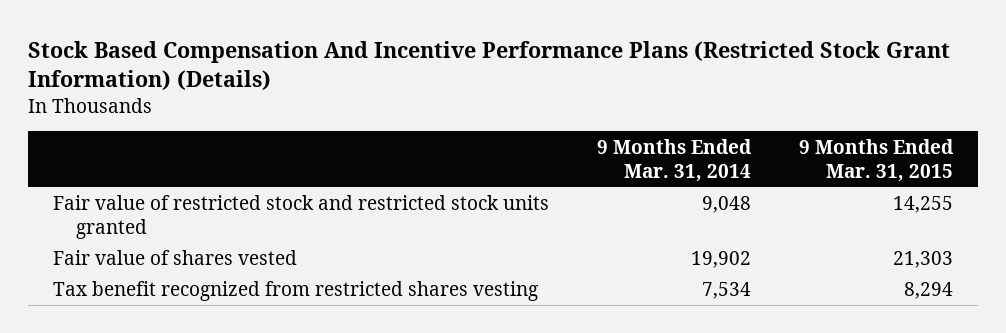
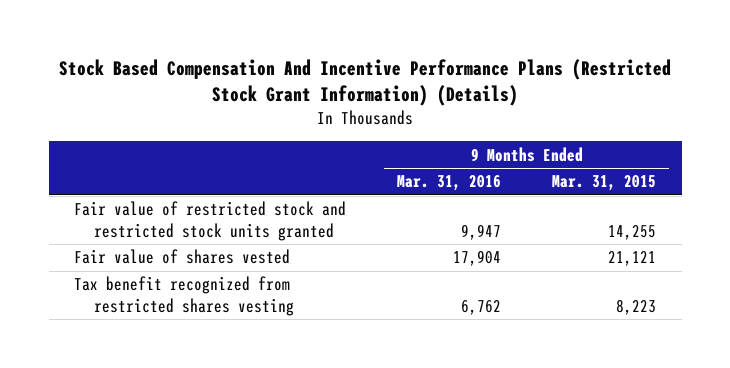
[596,138,752,182] 9 Months Ended Mar. 31, 2014 -> none
none -> [397,175,502,192] Mar. 31, 2016
[893,251,954,269] 21,303 -> [608,251,657,267] 21,121
[904,282,954,300] 8,294 -> [616,299,657,316] 8,223

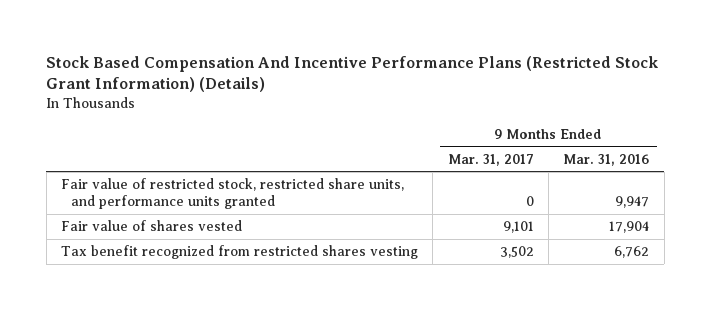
[552,175,657,192] Mar. 31, 2015 -> none
none -> [447,153,534,166] Mar. 31, 2017
[74,201,347,242] Fair value of restricted stock and restricted stock units granted -> [60,178,404,210] Fair value of restricted stock, restricted share units, and performance units granted

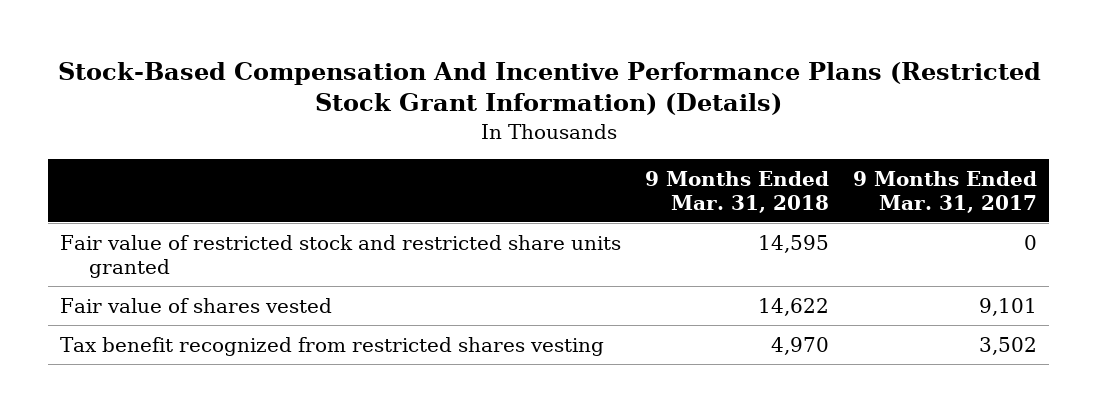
[46,55,659,93] Stock Based Compensation And Incentive Performance Plans (Restricted Stock Grant Information) (Details) -> [57,61,1041,116] Stock-Based Compensation And Incentive Performance Plans (Restricted Stock Grant Information) (Details)
[563,153,650,166] Mar. 31, 2016 -> none
none -> [645,170,830,213] 9 Months Ended Mar. 31, 2018
[60,178,404,210] Fair value of restricted stock, restricted share units, and performance units granted -> [60,234,622,279] Fair value of restricted stock and restricted share units granted

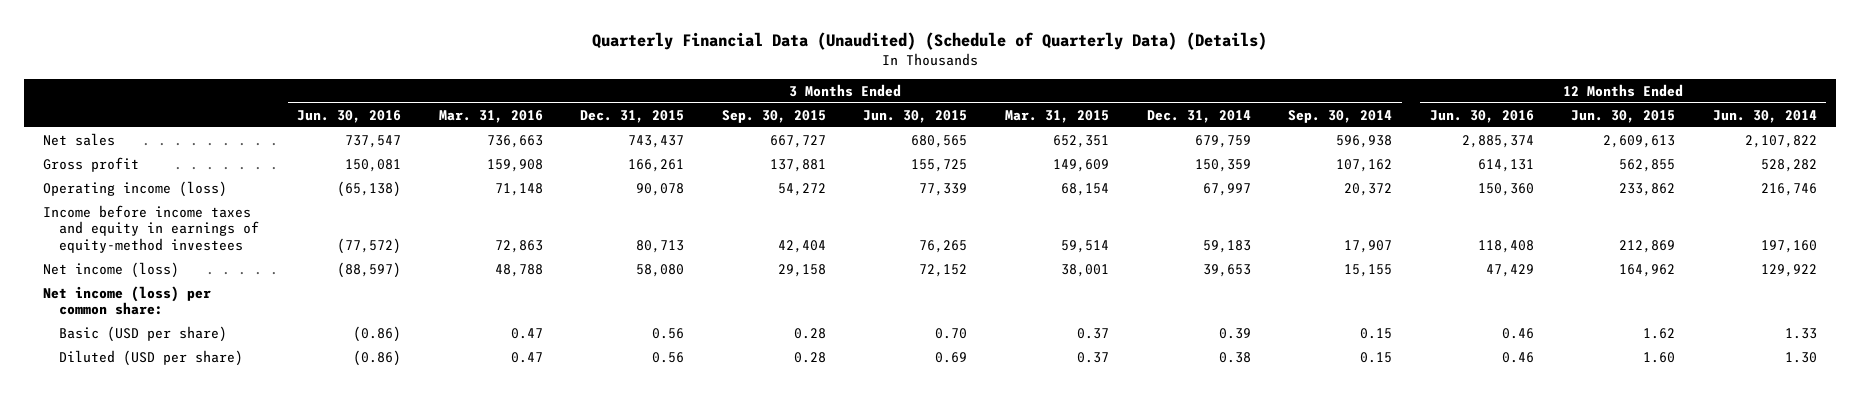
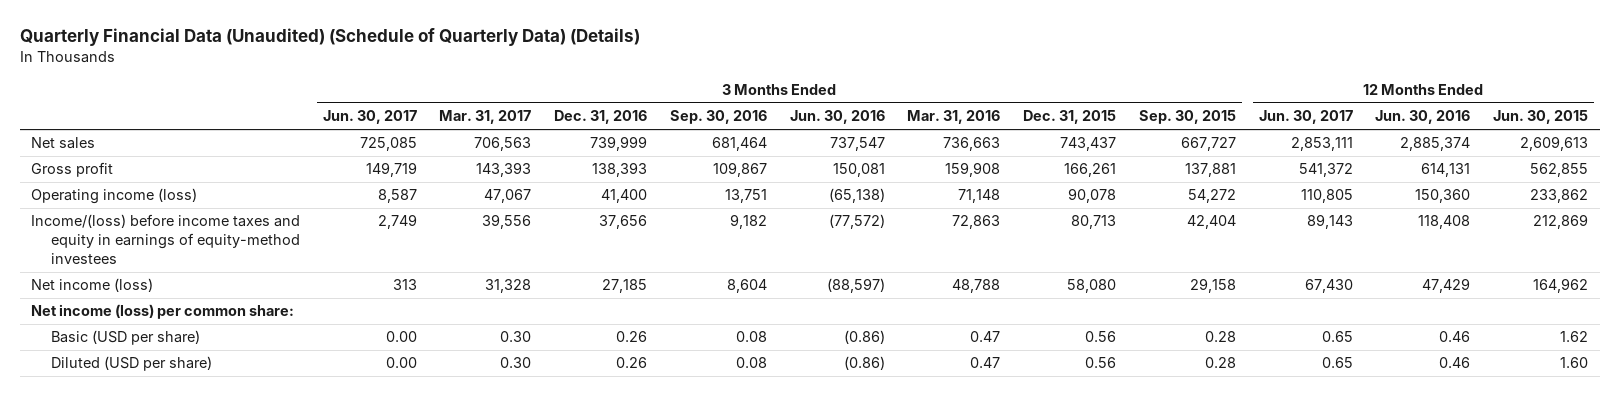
[863,109,968,123] Jun. 30, 2015 -> none
[1004,109,1109,123] Mar. 31, 2015 -> none
[1146,109,1251,123] Dec. 31, 2014 -> none
[1288,109,1393,123] Sep. 30, 2014 -> none
[1712,109,1817,123] Jun. 30, 2014 -> none
none -> [322,110,417,125] Jun. 30, 2017
none -> [439,110,532,125] Mar. 31, 2017
none -> [554,110,648,125] Dec. 31, 2016
none -> [669,110,767,125] Sep. 30, 2016
none -> [1258,110,1353,125] Jun. 30, 2017
[42,204,260,253] Income before income taxes and equity in earnings of equity-method investees -> [30,214,300,265] Income/(loss) before income taxes and equity in earnings of equity-method investees

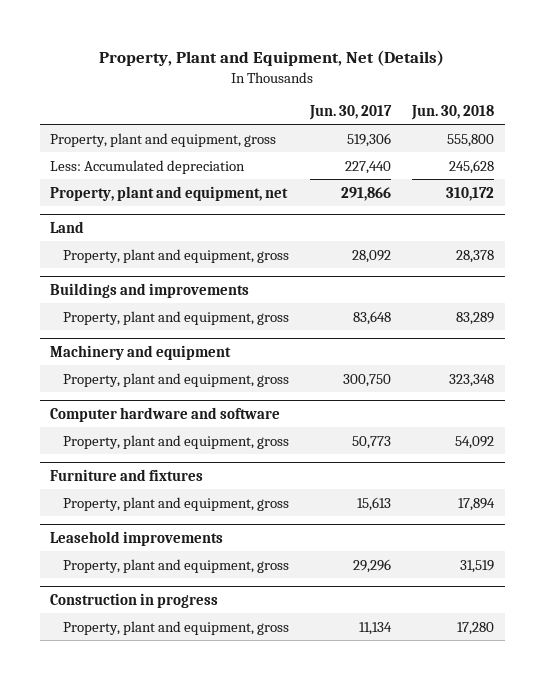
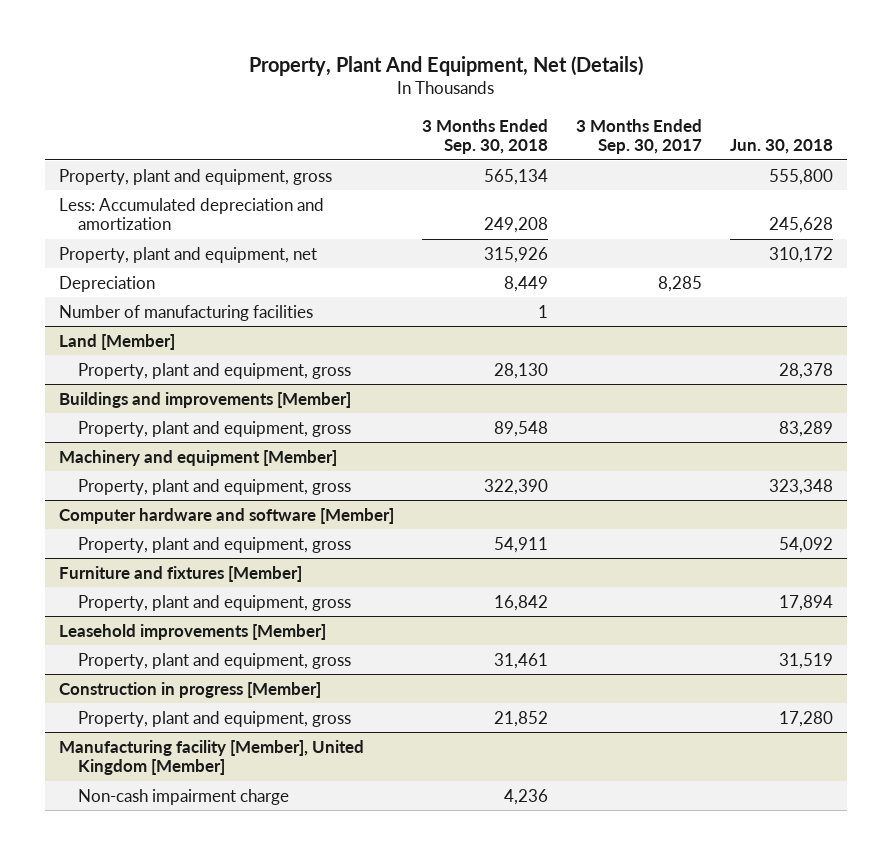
[99,49,445,66] Property, Plant and Equipment, Net (Details) -> [249,55,644,76] Property, Plant And Equipment, Net (Details)
[308,104,392,120] Jun. 30, 2017 -> none
none -> [422,118,549,155] 3 Months Ended Sep. 30, 2018
none -> [576,118,703,155] 3 Months Ended Sep. 30, 2017
[50,159,246,174] Less: Accumulated depreciation -> [59,197,325,231] Less: Accumulated depreciation and amortization
none -> [59,275,156,292] Depreciation
none -> [59,304,314,321] Number of manufacturing facilities
[50,221,85,234] Land -> [59,333,176,350] Land [Member]
[50,283,250,299] Buildings and improvements -> [59,391,352,408] Buildings and improvements [Member]
[50,345,232,361] Machinery and equipment -> [59,449,338,466] Machinery and equipment [Member]
[50,407,281,423] Computer hardware and software -> [59,507,395,524] Computer hardware and software [Member]
[50,469,204,482] Furniture and fixtures -> [59,565,303,582] Furniture and fixtures [Member]
[50,531,224,547] Leasehold improvements -> [59,623,327,640] Leasehold improvements [Member]
[50,593,219,609] Construction in progress -> [59,681,322,698] Construction in progress [Member]
none -> [59,739,365,776] Manufacturing facility [Member], United Kingdom [Member]
none -> [77,788,289,805] Non-cash impairment charge

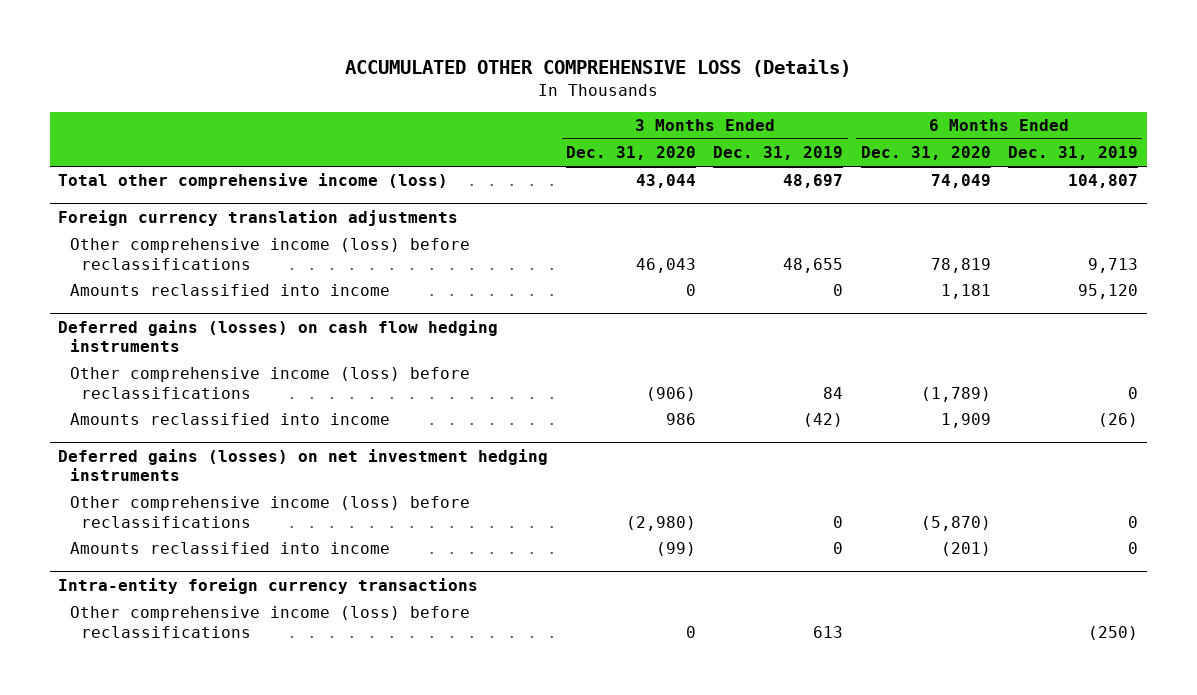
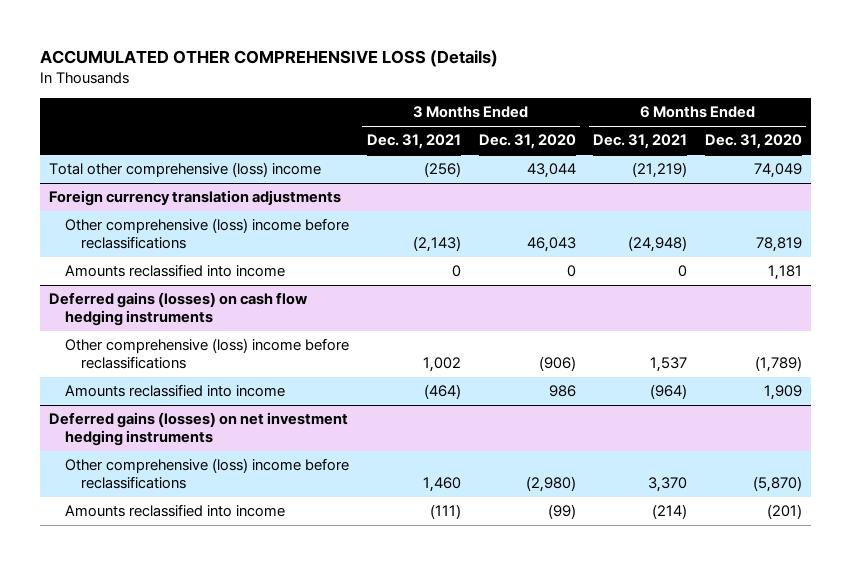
[713,146,844,161] Dec. 31, 2019 -> none
[1008,146,1139,161] Dec. 31, 2019 -> none
none -> [366,134,461,150] Dec. 31, 2021
none -> [593,134,688,150] Dec. 31, 2021
[58,173,449,190] Total other comprehensive income (loss) -> [49,162,322,178] Total other comprehensive (loss) income
[69,238,470,270] Other comprehensive income (loss) before reclassifications -> [65,218,350,249] Other comprehensive (loss) income before reclassifications
[69,367,470,399] Other comprehensive income (loss) before reclassifications -> [65,338,350,369] Other comprehensive (loss) income before reclassifications
[69,496,470,528] Other comprehensive income (loss) before reclassifications -> [65,458,350,489] Other comprehensive (loss) income before reclassifications
[58,578,479,595] Intra-entity foreign currency transactions -> none
[69,606,470,638] Other comprehensive income (loss) before reclassifications -> none

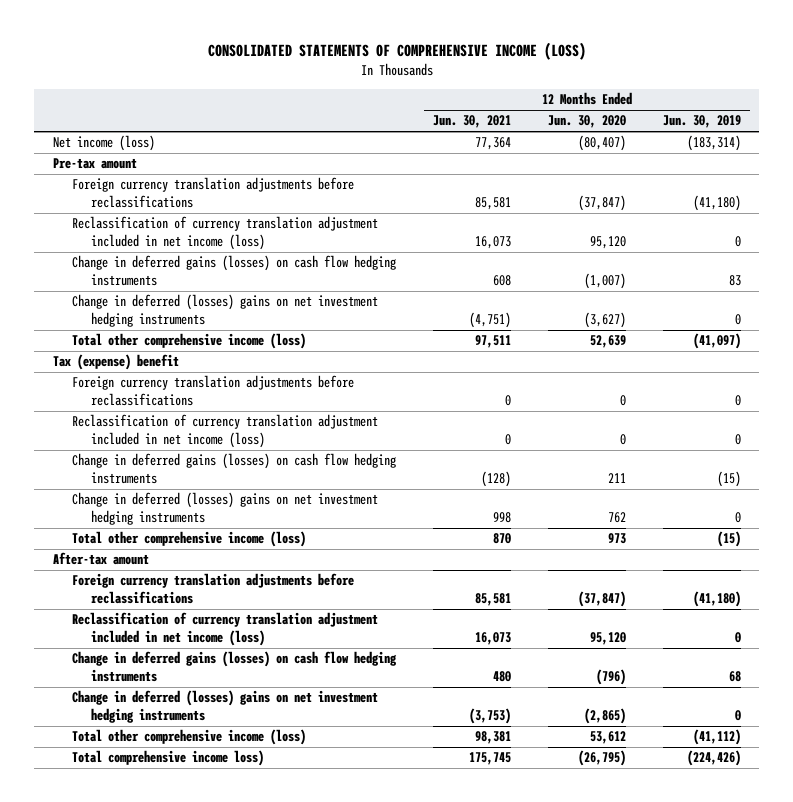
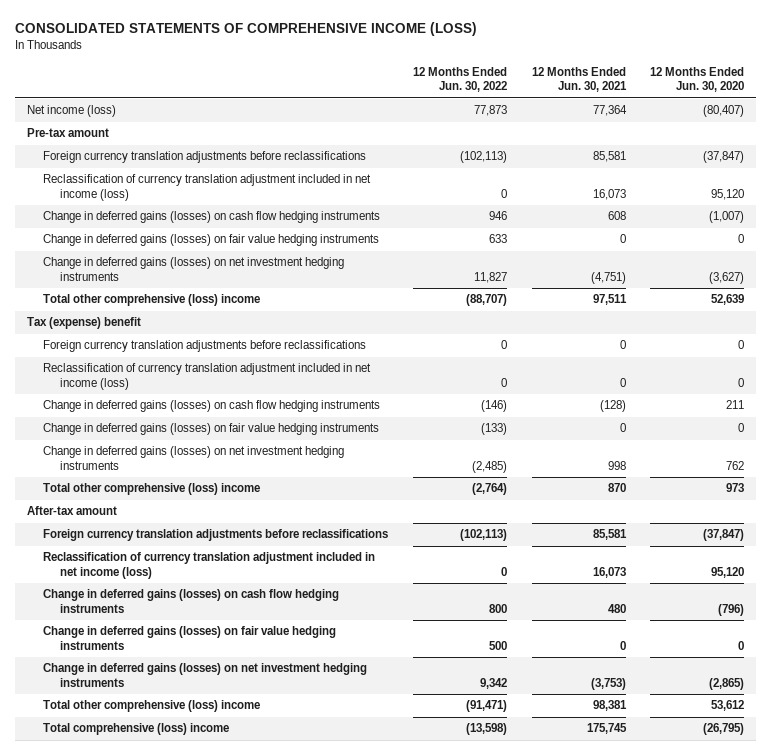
[662,115,741,129] Jun. 30, 2019 -> none
none -> [412,66,507,93] 12 Months Ended Jun. 30, 2022
none -> [43,234,380,247] Change in deferred gains (losses) on fair value hedging instruments
[71,294,378,328] Change in deferred (losses) gains on net investment hedging instruments -> [43,257,345,281] Change in deferred gains (losses) on net investment hedging instruments
[71,333,306,350] Total other comprehensive income (loss) -> [43,294,261,307] Total other comprehensive (loss) income
none -> [43,423,380,436] Change in deferred gains (losses) on fair value hedging instruments
[71,492,378,526] Change in deferred (losses) gains on net investment hedging instruments -> [43,446,345,470] Change in deferred gains (losses) on net investment hedging instruments
[71,531,306,548] Total other comprehensive income (loss) -> [43,483,261,496] Total other comprehensive (loss) income
none -> [43,626,337,650] Change in deferred gains (losses) on fair value hedging instruments
[71,690,378,724] Change in deferred (losses) gains on net investment hedging instruments -> [43,663,368,687] Change in deferred gains (losses) on net investment hedging instruments
[71,729,306,746] Total other comprehensive income (loss) -> [43,700,261,713] Total other comprehensive (loss) income
[71,750,264,767] Total comprehensive income loss) -> [43,723,230,736] Total comprehensive (loss) income

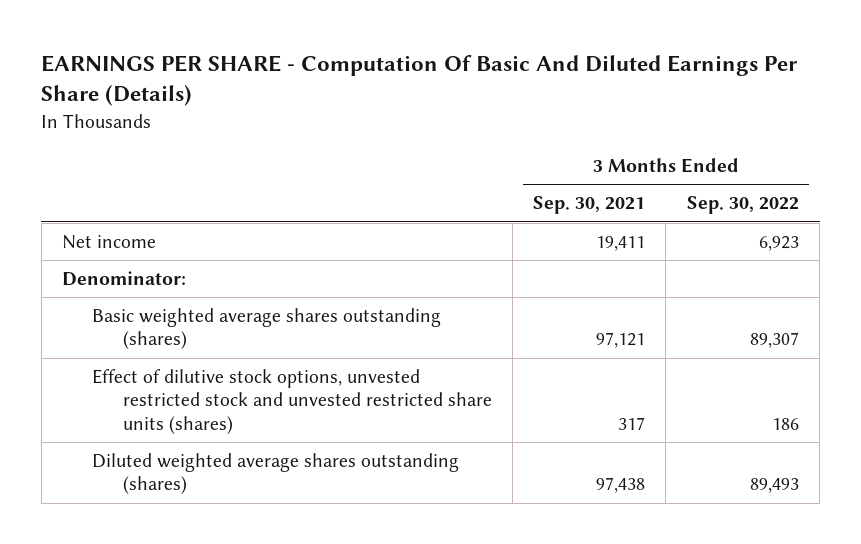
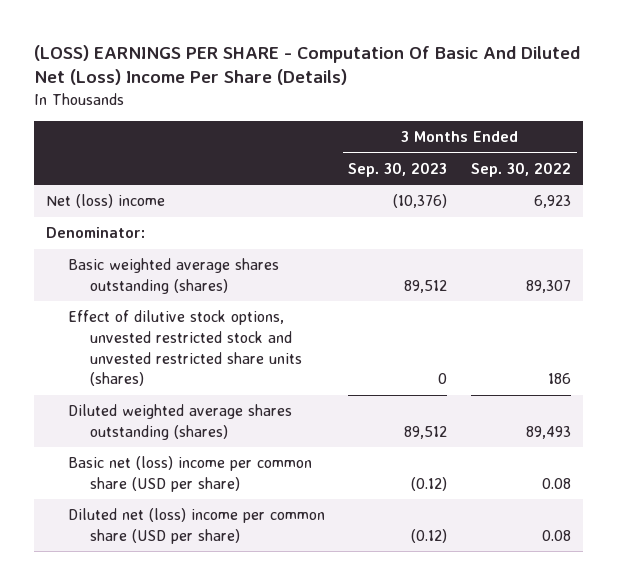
[41,55,799,107] EARNINGS PER SHARE - Computation Of Basic And Diluted Earnings Per Share (Details) -> [33,44,580,86] (LOSS) EARNINGS PER SHARE - Computation Of Basic And Diluted Net (Loss) Income Per Share (Details)
[533,196,646,215] Sep. 30, 2021 -> none
none -> [348,161,448,177] Sep. 30, 2023
[61,234,156,249] Net income -> [45,194,165,209] Net (loss) income
none -> [67,456,312,492] Basic net (loss) income per common share (USD per share)
none -> [67,508,325,544] Diluted net (loss) income per common share (USD per share)

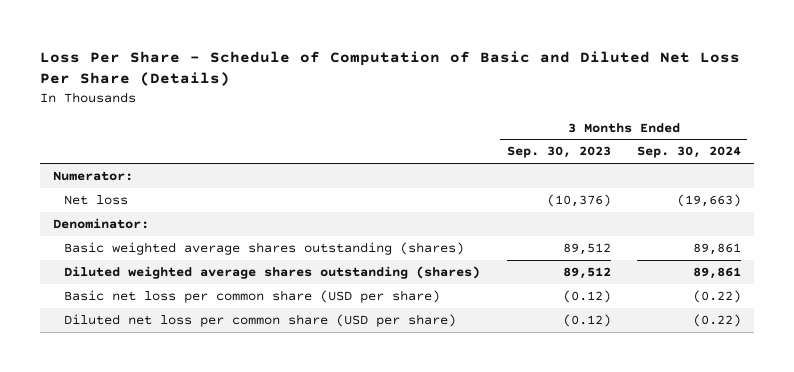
[33,44,580,86] (LOSS) EARNINGS PER SHARE - Computation Of Basic And Diluted Net (Loss) Income Per Share (Details) -> [40,50,741,87] Loss Per Share - Schedule of Computation of Basic and Diluted Net Loss Per Share (Details)
[471,161,572,177] Sep. 30, 2022 -> none
none -> [636,146,741,159] Sep. 30, 2024
none -> [53,170,134,181] Numerator:
[45,194,165,209] Net (loss) income -> [64,194,129,205] Net loss
[67,310,302,387] Effect of dilutive stock options, unvested restricted stock and unvested restricted share units (shares) -> none
[67,456,312,492] Basic net (loss) income per common share (USD per share) -> [64,289,441,303] Basic net loss per common share (USD per share)
[67,508,325,544] Diluted net (loss) income per common share (USD per share) -> [64,313,457,327] Diluted net loss per common share (USD per share)

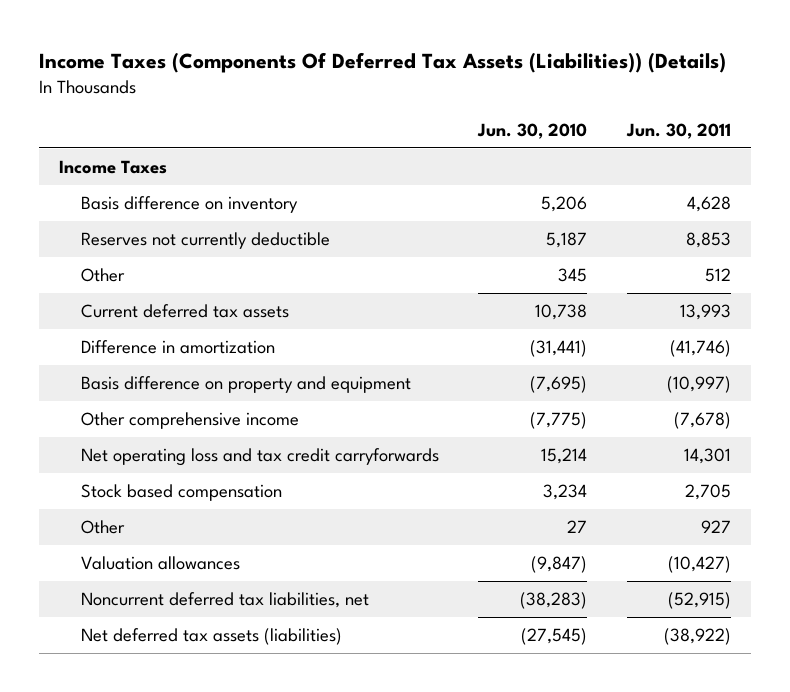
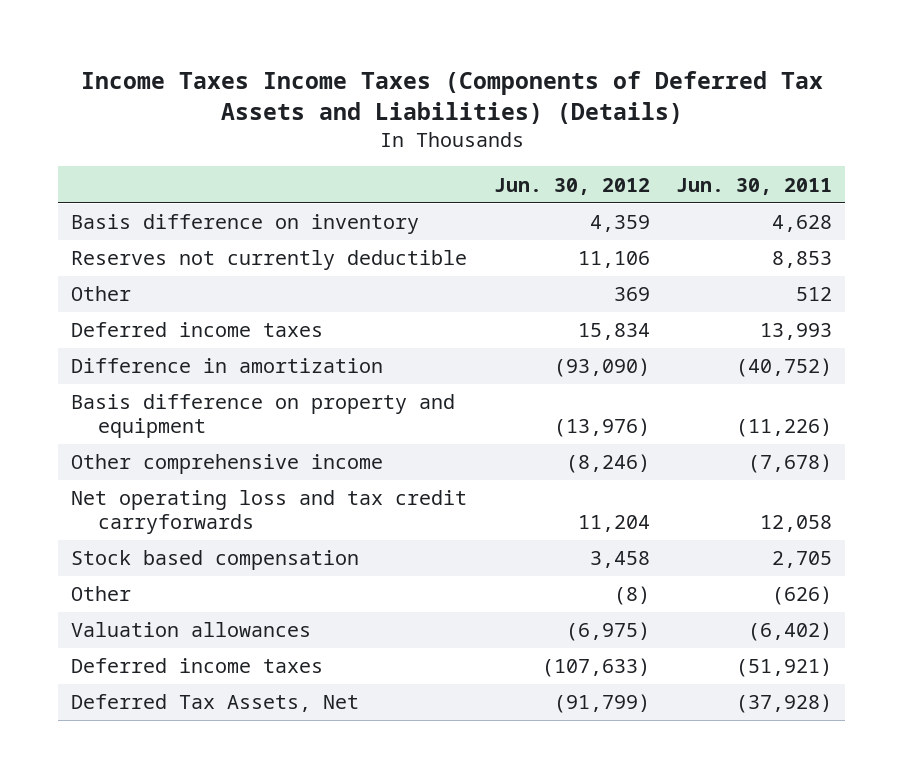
[38,51,726,73] Income Taxes (Components Of Deferred Tax Assets (Liabilities)) (Details) -> [80,71,823,124] Income Taxes Income Taxes (Components of Deferred Tax Assets and Liabilities) (Details)
[477,123,588,140] Jun. 30, 2010 -> none
none -> [493,177,650,195] Jun. 30, 2012
[58,160,167,175] Income Taxes -> none
[80,304,289,319] Current deferred tax assets -> [71,322,324,338] Deferred income taxes
[670,340,732,358] (41,746) -> [735,358,832,378] (40,752)
[667,376,732,394] (10,997) -> [735,417,832,437] (11,226)
[684,448,732,465] 14,301 -> [759,514,832,532] 12,058
[701,520,732,534] 927 -> [771,586,832,606] (626)
[668,556,732,574] (10,427) -> [747,622,832,642] (6,402)
[80,592,369,609] Noncurrent deferred tax liabilities, net -> [71,658,324,674] Deferred income taxes
[668,592,732,610] (52,915) -> [735,658,832,678] (51,921)
[80,628,342,646] Net deferred tax assets (liabilities) -> [71,694,360,713] Deferred Tax Assets, Net
[664,628,732,646] (38,922) -> [735,694,832,714] (37,928)

